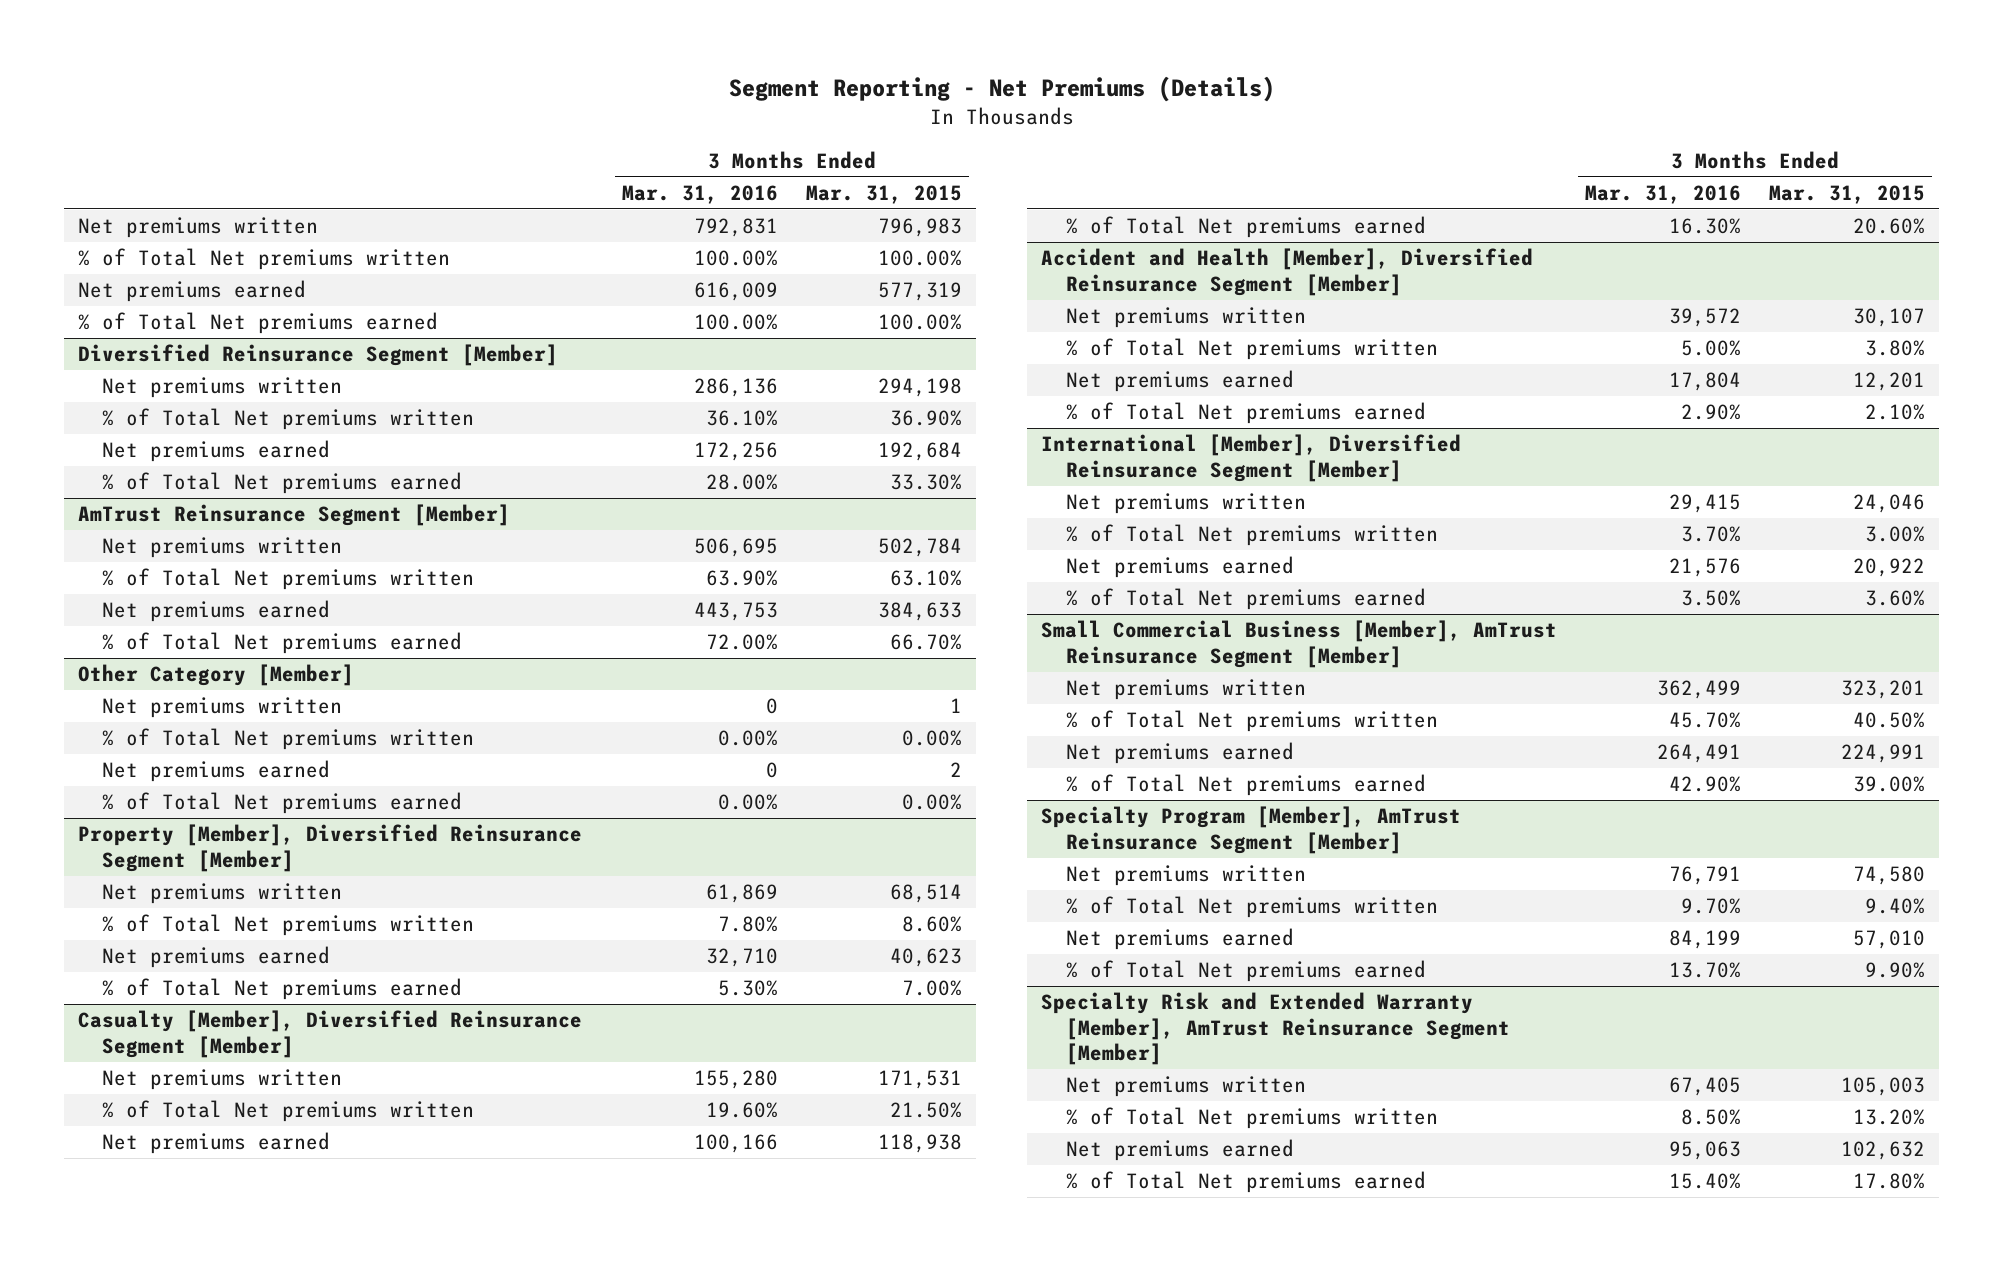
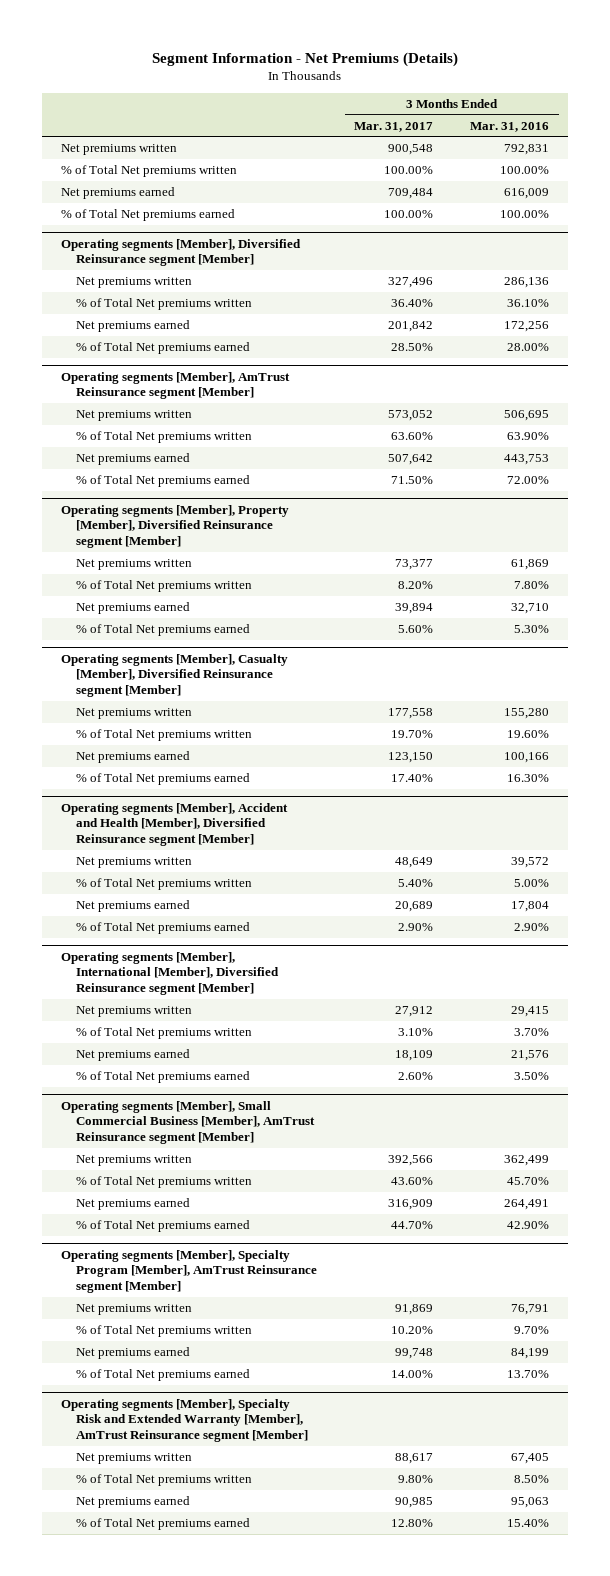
[728,75,1275,102] Segment Reporting - Net Premiums (Details) -> [152,51,459,67] Segment Information - Net Premiums (Details)
[805,184,962,204] Mar. 31, 2015 -> none
none -> [354,121,434,132] Mar. 31, 2017
[77,344,558,367] Diversified Reinsurance Segment [Member] -> [61,238,302,267] Operating segments [Member], Diversified Reinsurance segment [Member]
[77,504,510,527] AmTrust Reinsurance Segment [Member] -> [61,371,291,400] Operating segments [Member], AmTrust Reinsurance segment [Member]
[77,664,354,687] Other Category [Member] -> none
[102,697,343,719] Net premiums written -> none
[102,728,475,751] % of Total Net premiums written -> none
[102,760,331,783] Net premiums earned -> none
[102,792,463,815] % of Total Net premiums earned -> none
[77,824,582,872] Property [Member], Diversified Reinsurance Segment [Member] -> [61,504,290,548] Operating segments [Member], Property [Member], Diversified Reinsurance segment [Member]
[77,1010,582,1058] Casualty [Member], Diversified Reinsurance Segment [Member] -> [61,653,289,697] Operating segments [Member], Casualty [Member], Diversified Reinsurance segment [Member]
[1041,248,1534,296] Accident and Health [Member], Diversified Reinsurance Segment [Member] -> [61,802,289,846] Operating segments [Member], Accident and Health [Member], Diversified Reinsurance segment [Member]
[1041,434,1462,482] International [Member], Diversified Reinsurance Segment [Member] -> [61,951,279,995] Operating segments [Member], International [Member], Diversified Reinsurance segment [Member]
[1041,620,1558,668] Small Commercial Business [Member], AmTrust Reinsurance Segment [Member] -> [61,1100,315,1144] Operating segments [Member], Small Commercial Business [Member], AmTrust Reinsurance segment [Member]
[1041,806,1462,854] Specialty Program [Member], AmTrust Reinsurance Segment [Member] -> [61,1249,317,1293] Operating segments [Member], Specialty Program [Member], AmTrust Reinsurance segment [Member]
[1041,992,1510,1066] Specialty Risk and Extended Warranty [Member], AmTrust Reinsurance Segment [Member] -> [61,1398,308,1442] Operating segments [Member], Specialty Risk and Extended Warranty [Member], AmTrust Reinsurance segment [Member]

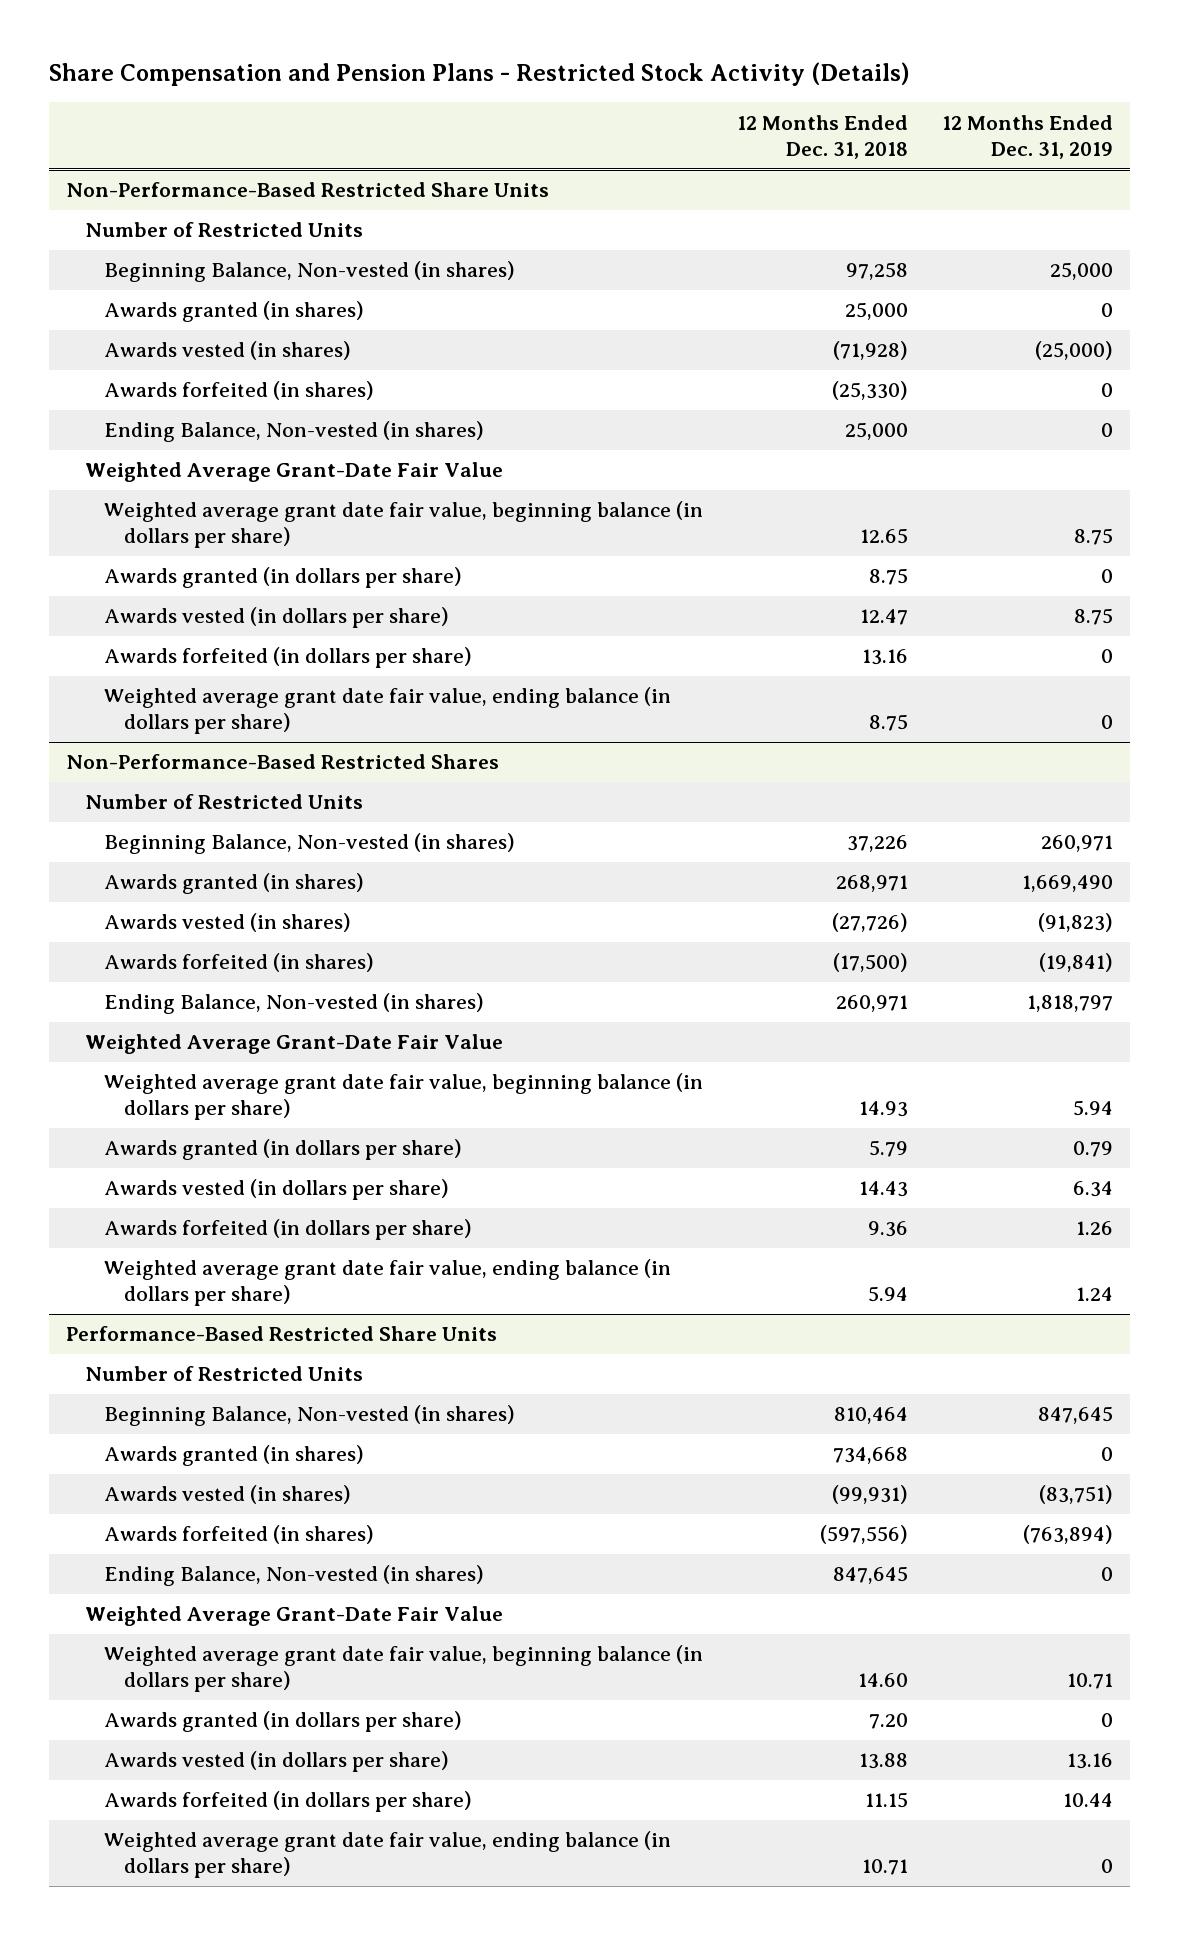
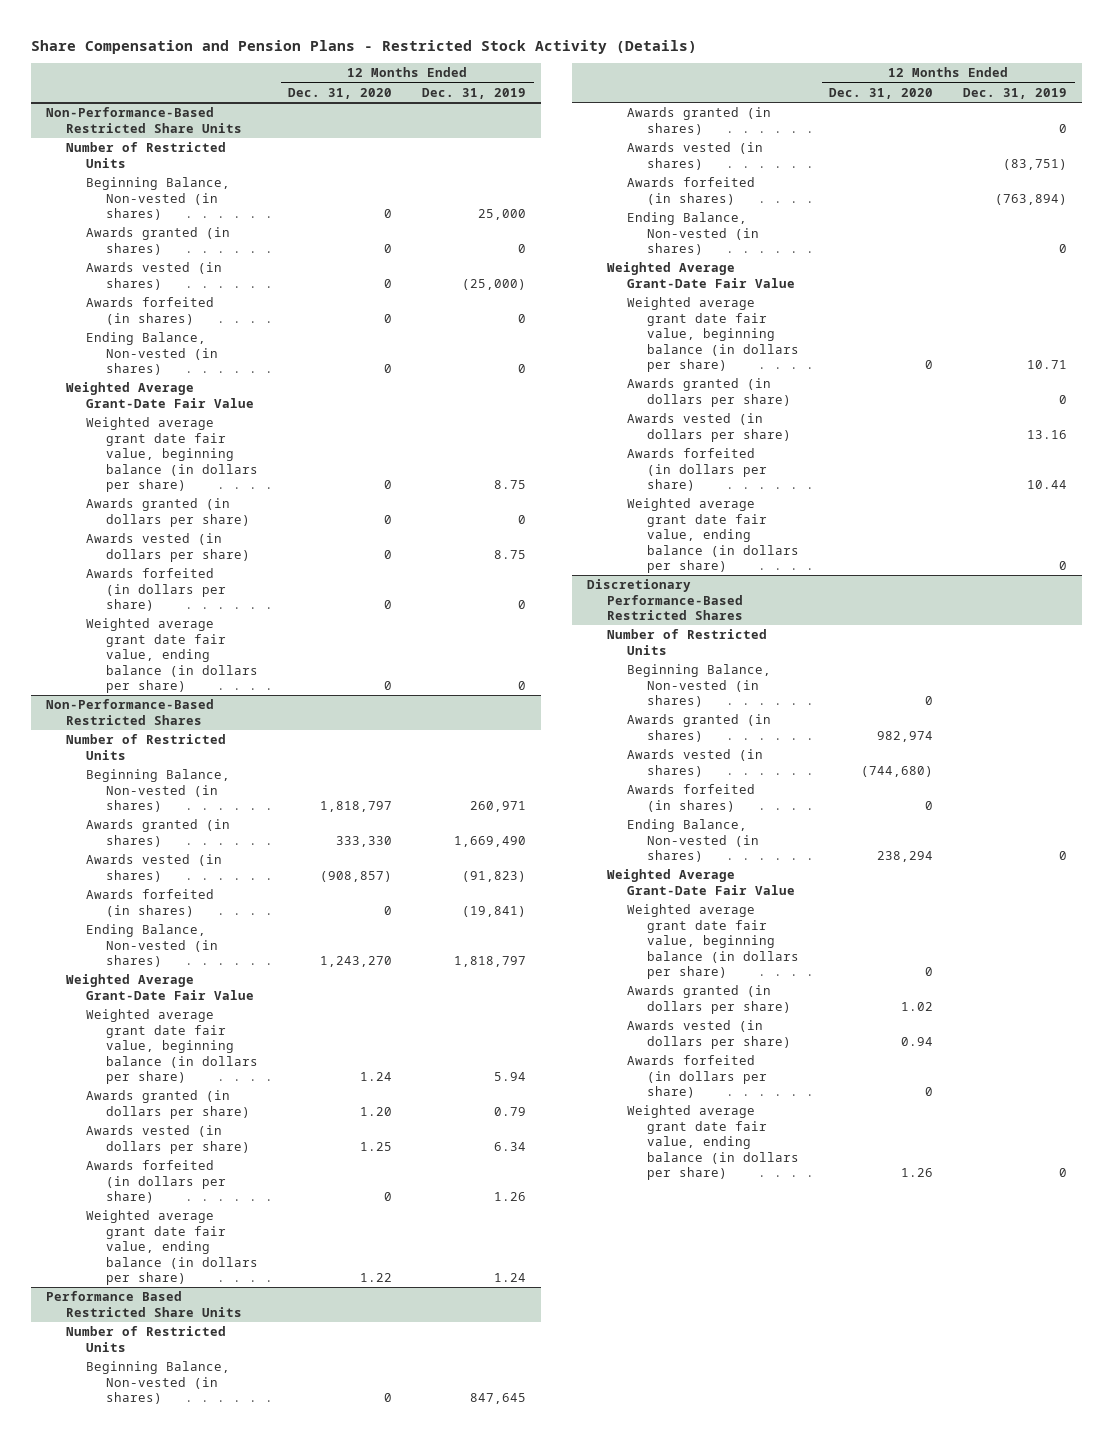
[737,114,909,159] 12 Months Ended Dec. 31, 2018 -> none
none -> [288,87,393,99] Dec. 31, 2020
[65,1326,497,1342] Performance-Based Restricted Share Units -> [46,1291,243,1317] Performance Based Restricted Share Units
none -> [587,579,744,621] Discretionary Performance-Based Restricted Shares
none -> [607,629,768,655] Number of Restricted Units
none -> [627,664,772,708] Beginning Balance, Non-vested (in shares)
none -> [627,714,772,742] Awards granted (in shares)
none -> [627,749,764,777] Awards vested (in shares)
none -> [627,784,756,812] Awards forfeited (in shares)
none -> [627,819,760,863] Ending Balance, Non-vested (in shares)
none -> [607,869,796,895] Weighted Average Grant-Date Fair Value
none -> [627,904,800,979] Weighted average grant date fair value, beginning balance (in dollars per share)
none -> [627,985,792,1014] Awards granted (in dollars per share)
none -> [627,1020,792,1049] Awards vested (in dollars per share)
none -> [627,1055,768,1099] Awards forfeited (in dollars per share)
none -> [627,1105,800,1180] Weighted average grant date fair value, ending balance (in dollars per share)

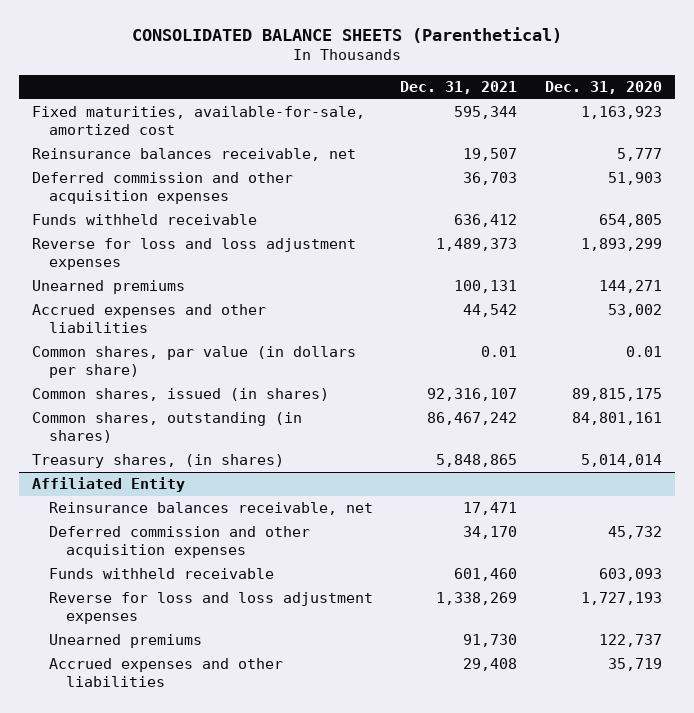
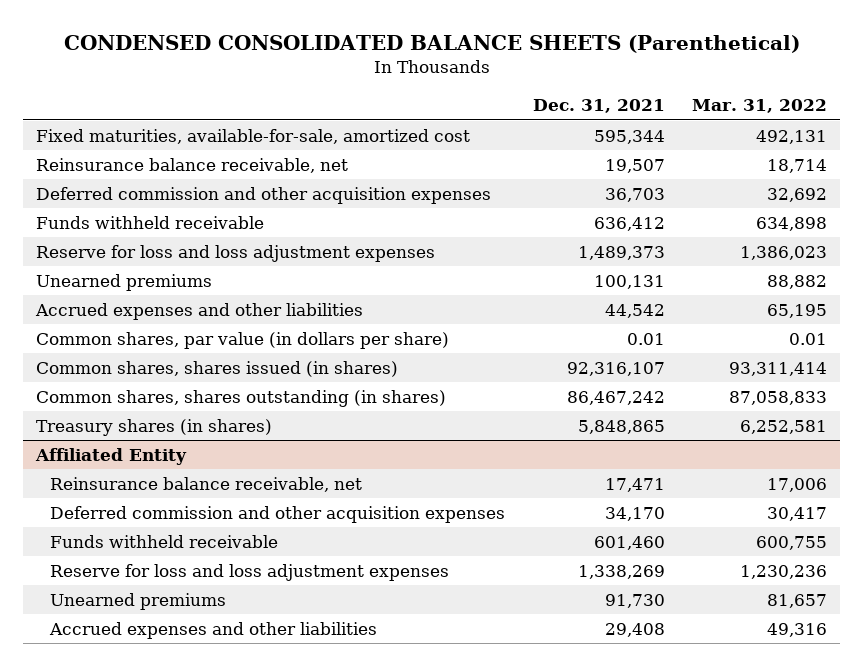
[132,27,563,44] CONSOLIDATED BALANCE SHEETS (Parenthetical) -> [63,34,800,53] CONDENSED CONSOLIDATED BALANCE SHEETS (Parenthetical)
[544,81,662,95] Dec. 31, 2020 -> none
none -> [691,99,827,114] Mar. 31, 2022
[32,148,357,162] Reinsurance balances receivable, net -> [36,157,349,173] Reinsurance balance receivable, net
[32,238,357,271] Reverse for loss and loss adjustment expenses -> [36,244,436,262] Reserve for loss and loss adjustment expenses
[32,388,330,402] Common shares, issued (in shares) -> [36,360,399,377] Common shares, shares issued (in shares)
[32,412,303,444] Common shares, outstanding (in shares) -> [36,389,447,407] Common shares, shares outstanding (in shares)
[32,454,285,469] Treasury shares, (in shares) -> [36,418,273,436] Treasury shares (in shares)
[49,502,374,516] Reinsurance balances receivable, net -> [50,476,363,492] Reinsurance balance receivable, net
[49,592,374,625] Reverse for loss and loss adjustment expenses -> [50,563,450,581] Reserve for loss and loss adjustment expenses

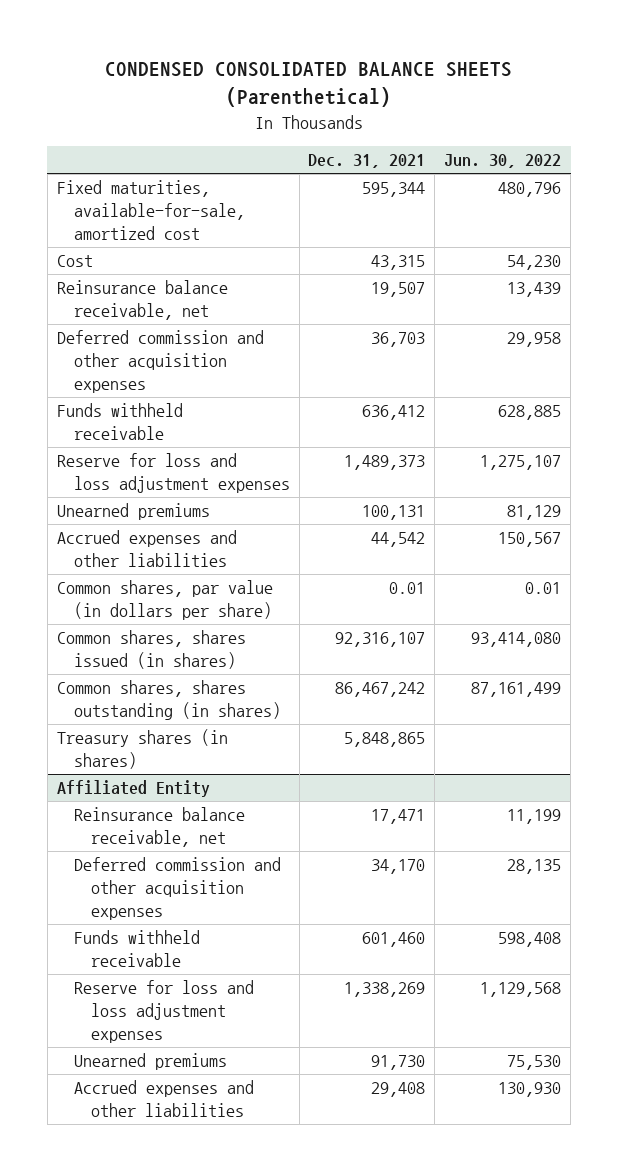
[691,99,827,114] Mar. 31, 2022 -> none
none -> [444,154,562,169] Jun. 30, 2022
none -> [56,255,93,268] Cost

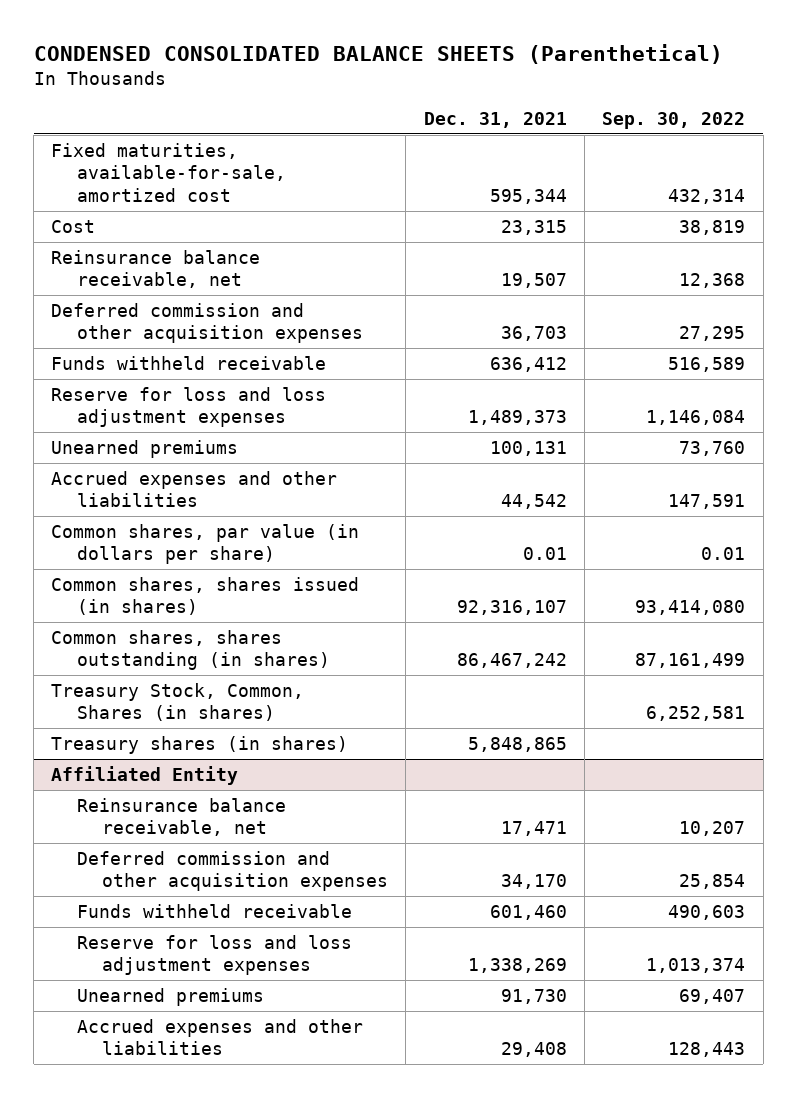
[444,154,562,169] Jun. 30, 2022 -> none
none -> [602,112,746,130] Sep. 30, 2022
[371,255,426,271] 43,315 -> [500,219,567,235] 23,315
none -> [51,682,305,722] Treasury Stock, Common, Shares (in shares)

